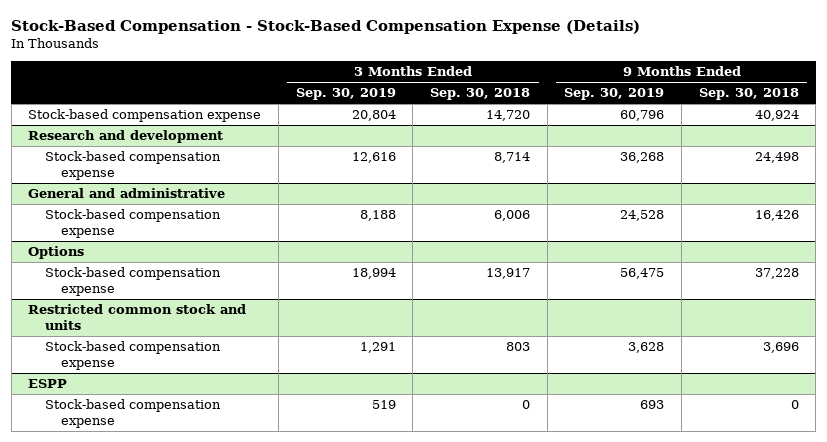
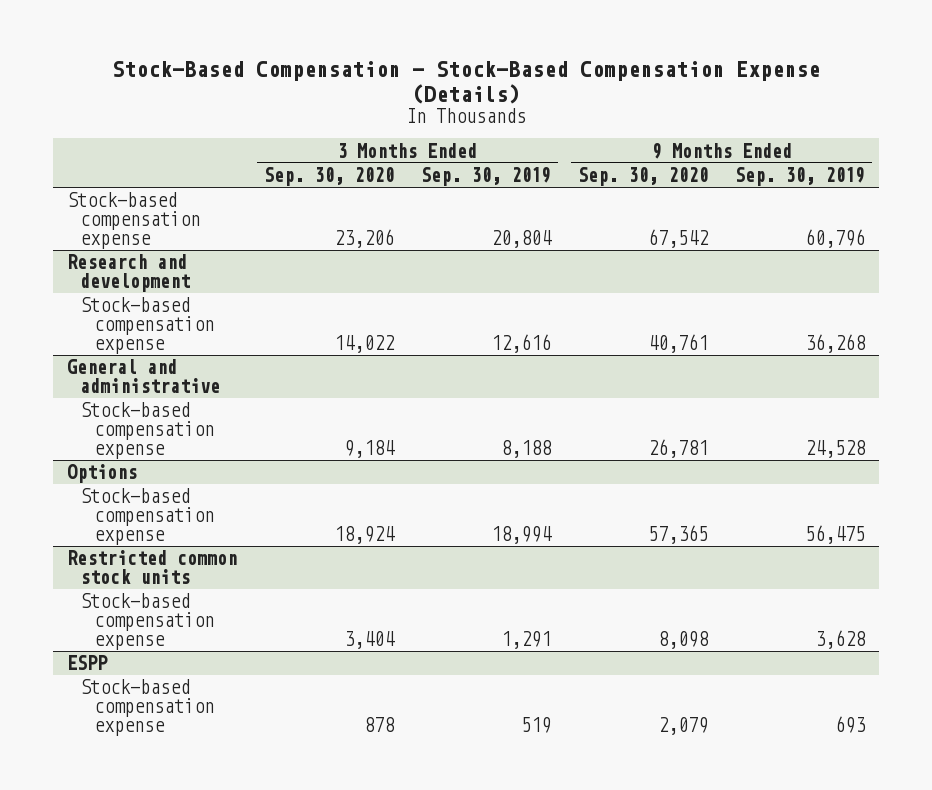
[430,88,531,101] Sep. 30, 2018 -> none
[698,88,799,101] Sep. 30, 2018 -> none
none -> [263,167,394,187] Sep. 30, 2020
none -> [578,167,709,187] Sep. 30, 2020
[28,304,247,330] Restricted common stock and units -> [66,550,237,585] Restricted common stock units

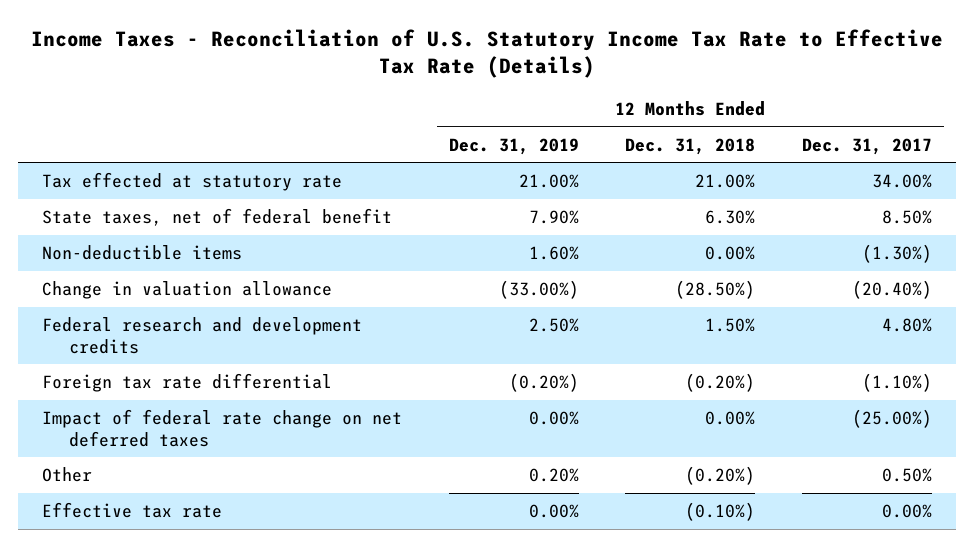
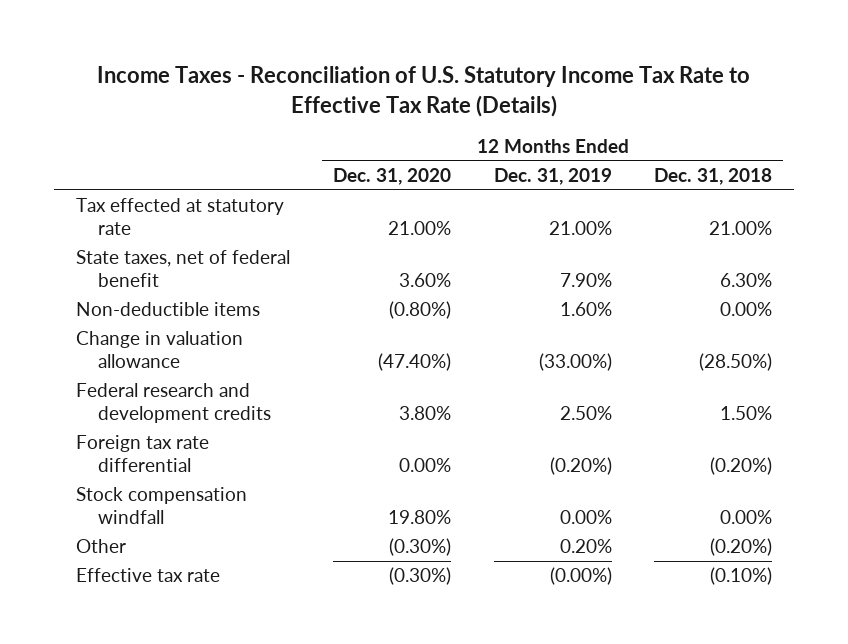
[802,137,933,155] Dec. 31, 2017 -> none
none -> [332,167,451,185] Dec. 31, 2020
[41,409,402,447] Impact of federal rate change on net deferred taxes -> [75,487,247,524] Stock compensation windfall
[528,504,579,519] 0.00% -> [549,567,612,586] (0.00%)

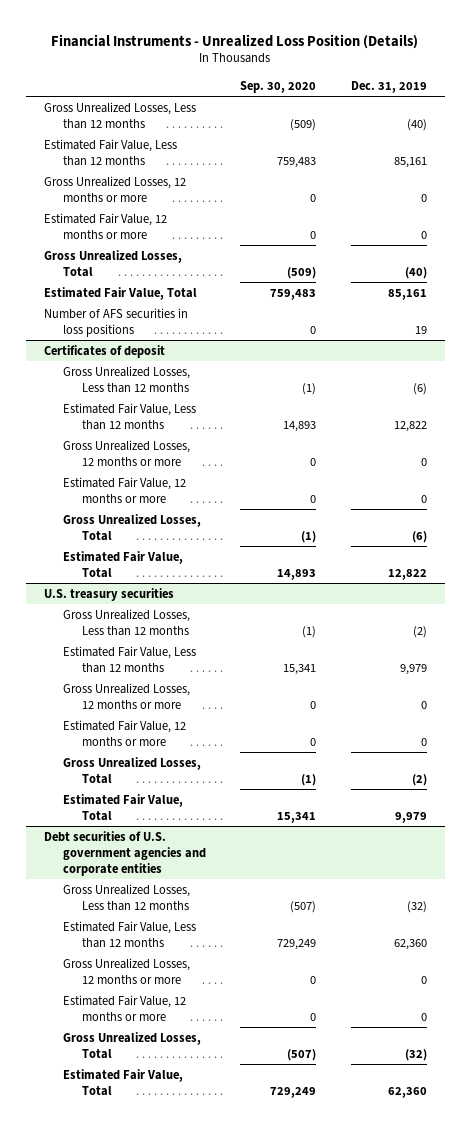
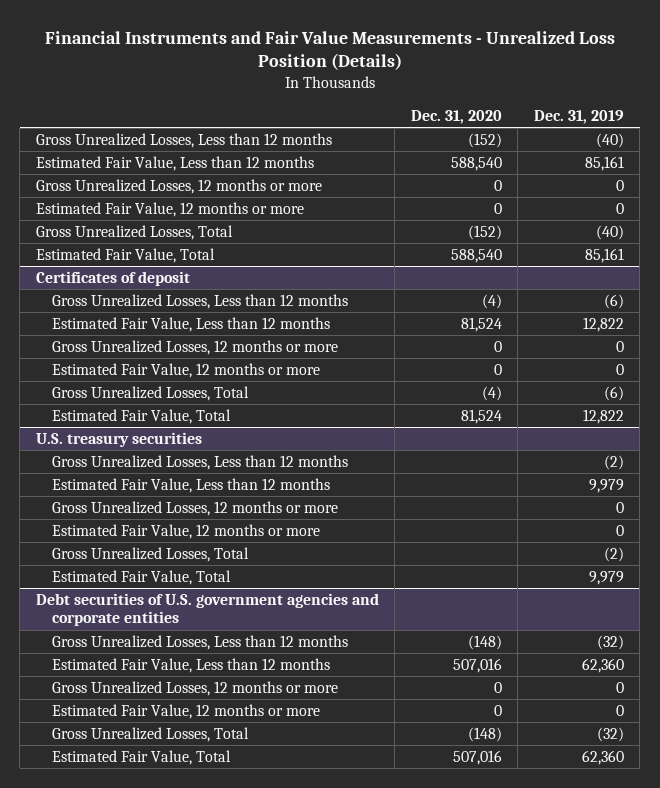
[51,33,419,49] Financial Instruments - Unrealized Loss Position (Details) -> [44,30,615,71] Financial Instruments and Fair Value Measurements - Unrealized Loss Position (Details)
[240,80,317,93] Sep. 30, 2020 -> none
none -> [410,109,502,124] Dec. 31, 2020
[43,307,188,337] Number of AFS securities in loss positions -> none

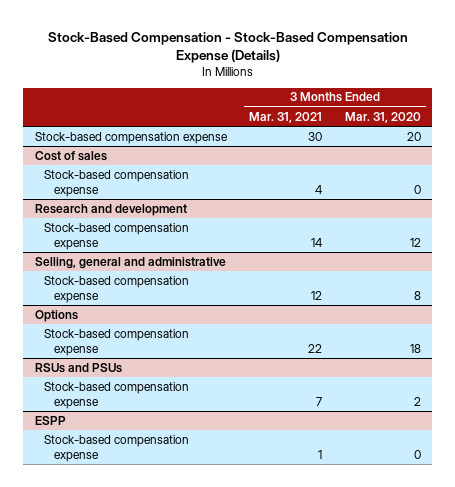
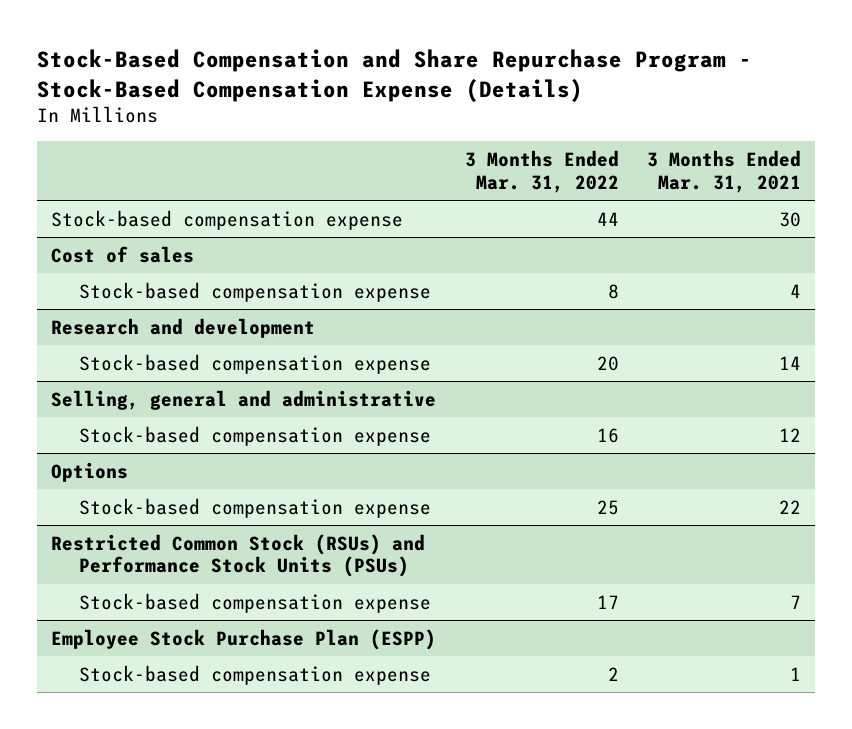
[47,31,408,63] Stock-Based Compensation - Stock-Based Compensation Expense (Details) -> [37,48,753,102] Stock-Based Compensation and Share Repurchase Program - Stock-Based Compensation Expense (Details)
[344,111,421,123] Mar. 31, 2020 -> none
none -> [464,150,619,193] 3 Months Ended Mar. 31, 2022
[34,362,122,373] RSUs and PSUs -> [51,533,426,578] Restricted Common Stock (RSUs) and Performance Stock Units (PSUs)
[34,415,66,425] ESPP -> [51,628,437,650] Employee Stock Purchase Plan (ESPP)

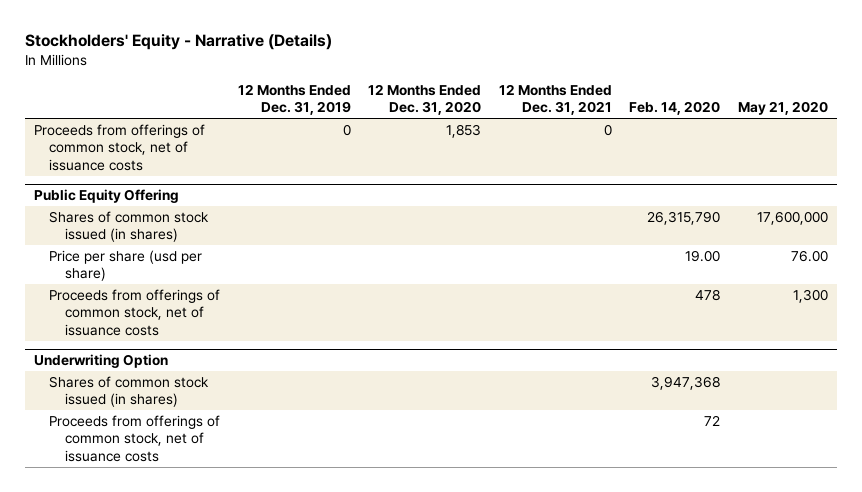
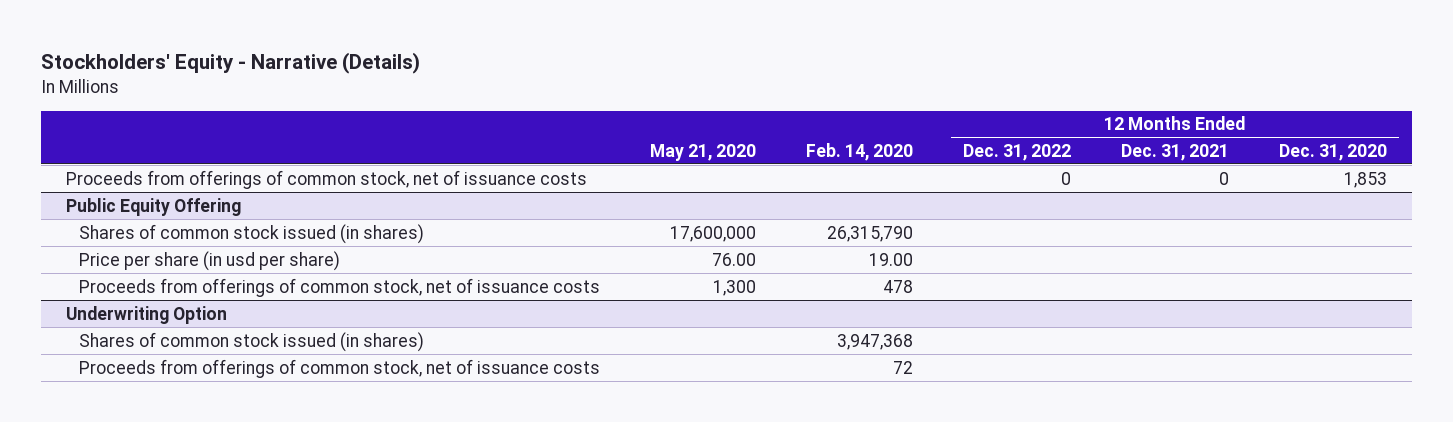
[237,83,351,116] 12 Months Ended Dec. 31, 2019 -> none
none -> [963,143,1072,161] Dec. 31, 2022
[49,249,203,282] Price per share (usd per share) -> [79,250,341,271] Price per share (in usd per share)

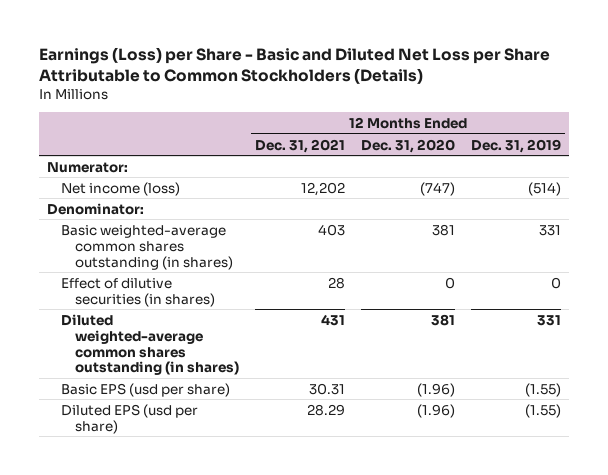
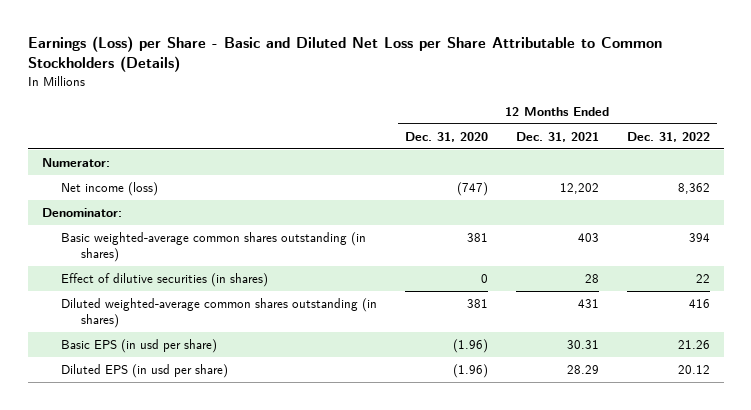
[470,138,561,153] Dec. 31, 2019 -> none
none -> [626,131,710,142] Dec. 31, 2022
[60,382,230,397] Basic EPS (usd per share) -> [61,339,218,354] Basic EPS (in usd per share)
[60,403,198,434] Diluted EPS (usd per share) -> [61,364,229,379] Diluted EPS (in usd per share)

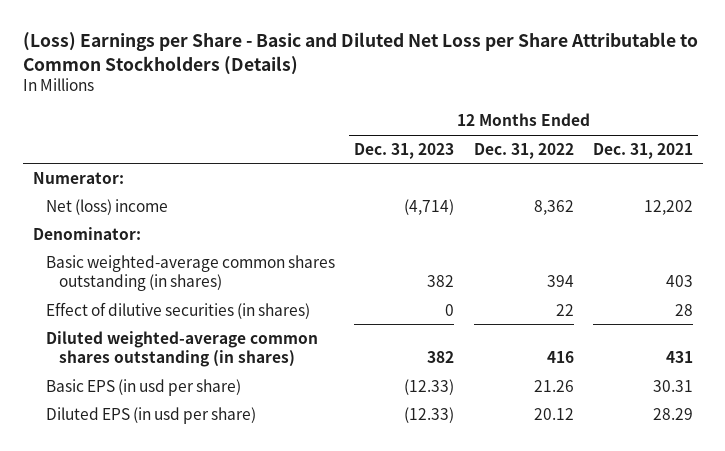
[27,35,662,73] Earnings (Loss) per Share - Basic and Diluted Net Loss per Share Attributable to Common Stockholders (Details) -> [22,31,698,75] (Loss) Earnings per Share - Basic and Diluted Net Loss per Share Attributable to Common Stockholders (Details)
[405,131,489,142] Dec. 31, 2020 -> none
none -> [354,142,455,159] Dec. 31, 2023
[61,182,159,197] Net income (loss) -> [45,198,168,215] Net (loss) income

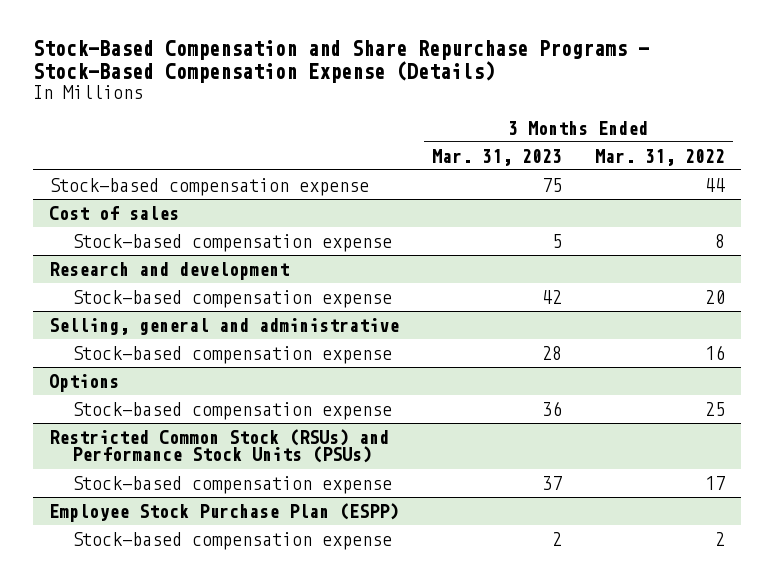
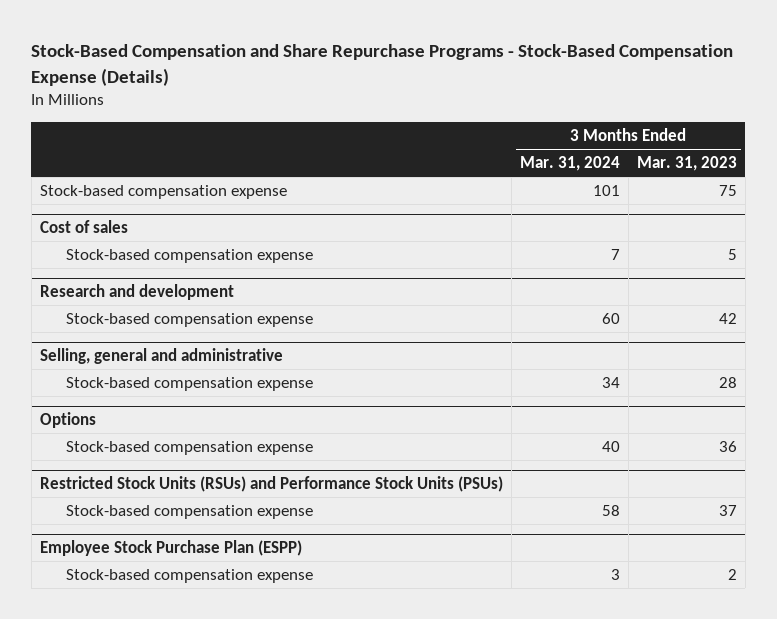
[594,148,725,166] Mar. 31, 2022 -> none
none -> [519,155,620,171] Mar. 31, 2024
[49,428,390,464] Restricted Common Stock (RSUs) and Performance Stock Units (PSUs) -> [39,476,503,493] Restricted Stock Units (RSUs) and Performance Stock Units (PSUs)

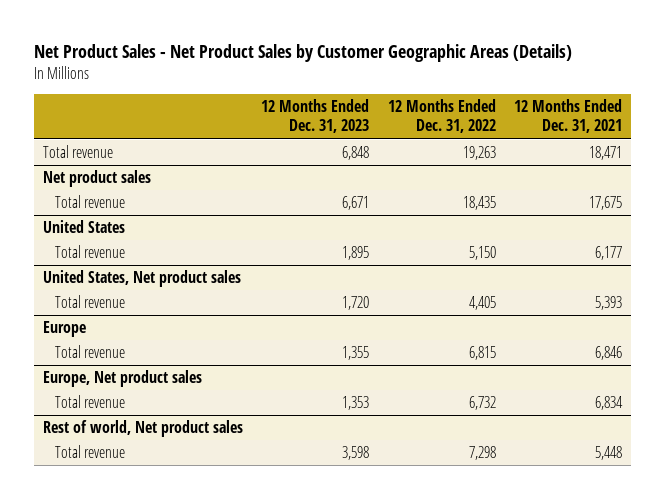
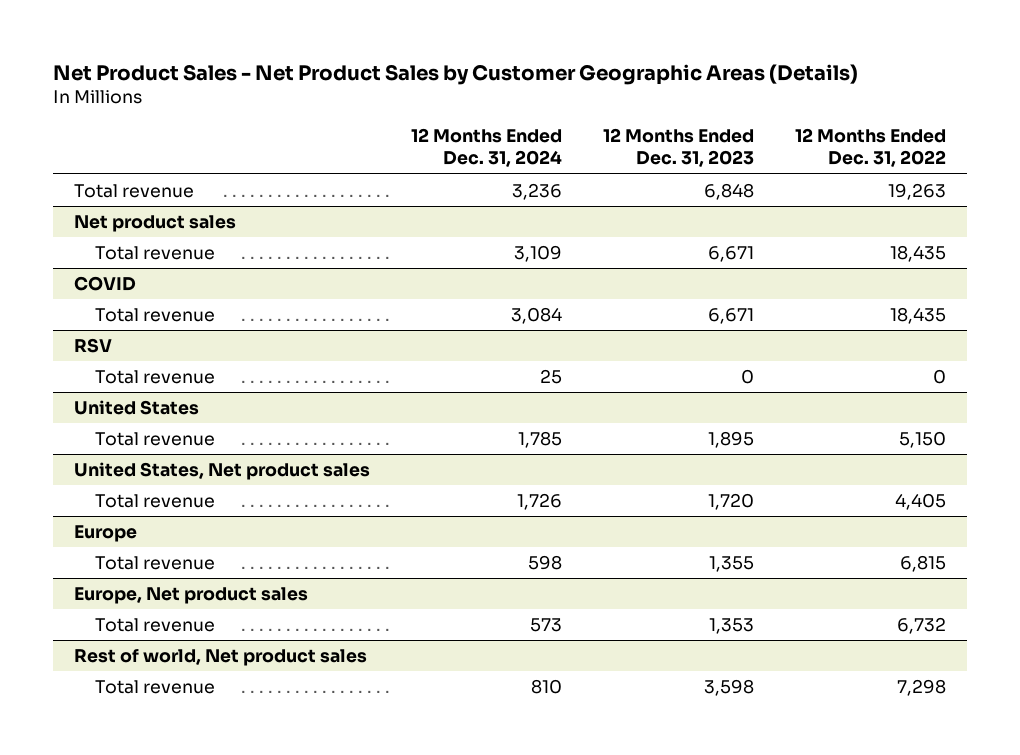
[513,99,622,134] 12 Months Ended Dec. 31, 2021 -> none
none -> [410,128,562,168] 12 Months Ended Dec. 31, 2024
none -> [73,275,136,291] COVID
none -> [94,307,215,322] Total revenue
none -> [73,337,112,353] RSV
none -> [94,369,215,384] Total revenue

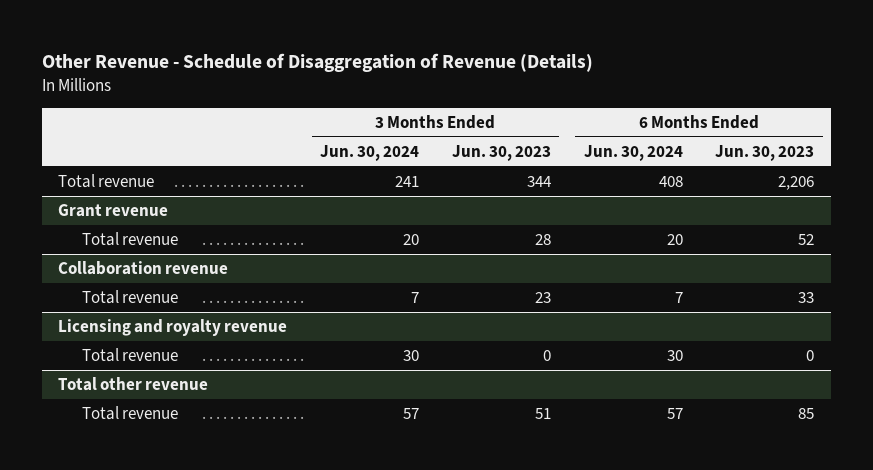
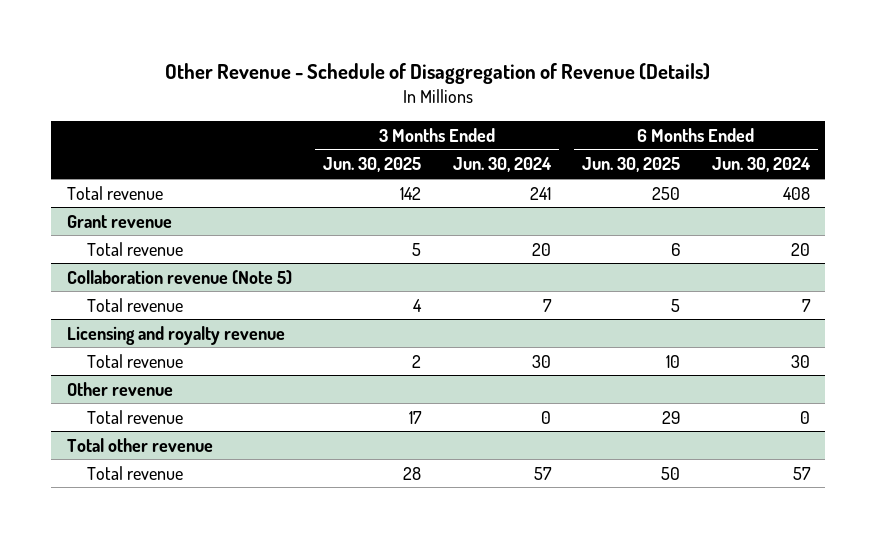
[451,144,551,161] Jun. 30, 2023 -> none
[715,144,815,161] Jun. 30, 2023 -> none
none -> [323,157,422,173] Jun. 30, 2025
none -> [582,157,681,173] Jun. 30, 2025
[58,260,229,275] Collaboration revenue -> [66,269,292,285] Collaboration revenue (Note 5)
none -> [66,381,173,396] Other revenue
none -> [86,409,183,424] Total revenue

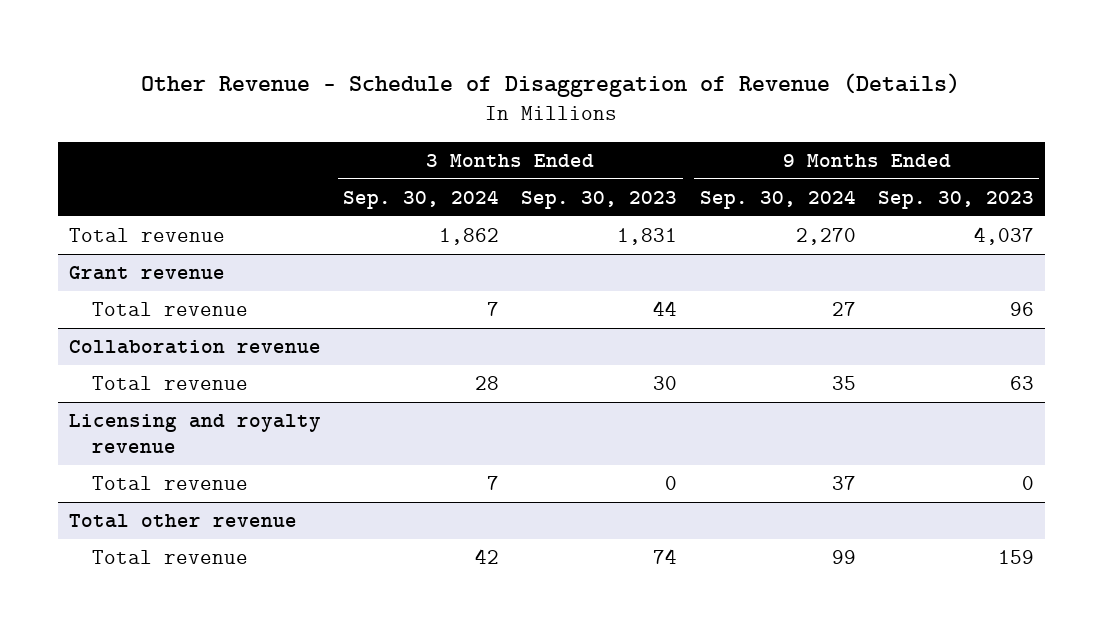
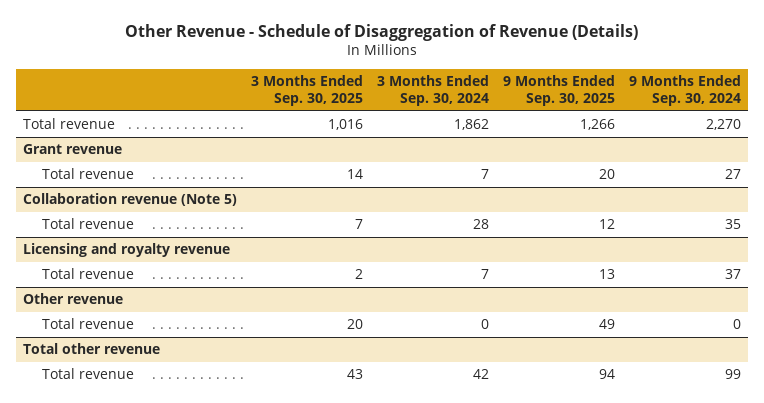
[521,190,678,209] Sep. 30, 2023 -> none
[877,190,1034,209] Sep. 30, 2023 -> none
none -> [251,74,364,107] 3 Months Ended Sep. 30, 2025
none -> [503,74,616,107] 9 Months Ended Sep. 30, 2025
[69,340,322,355] Collaboration revenue -> [22,193,237,207] Collaboration revenue (Note 5)
none -> [22,293,123,305] Other revenue
none -> [42,318,135,330] Total revenue

